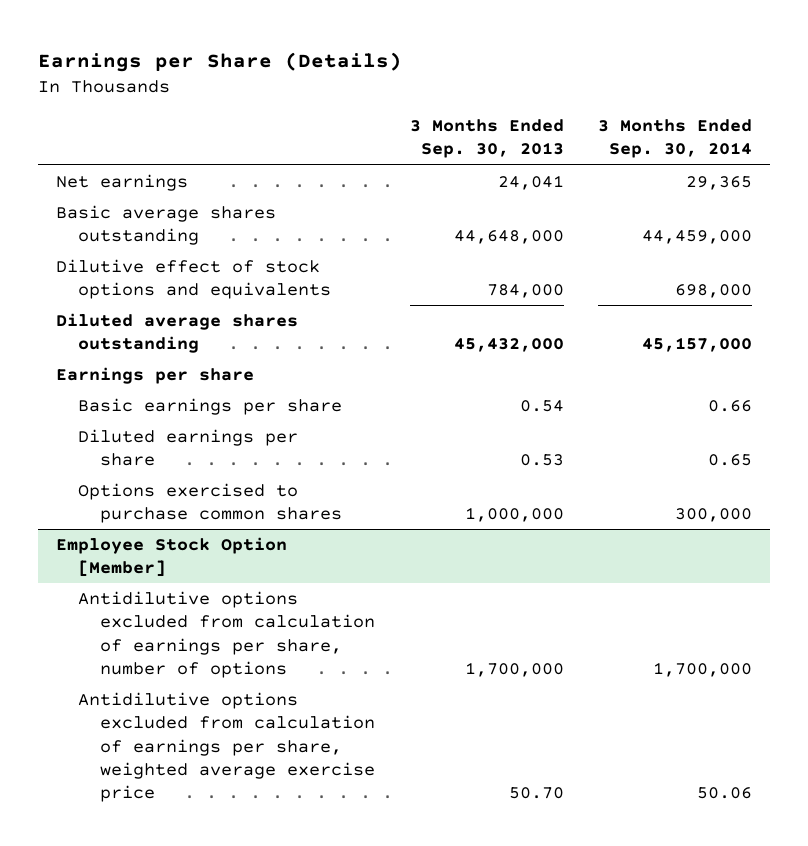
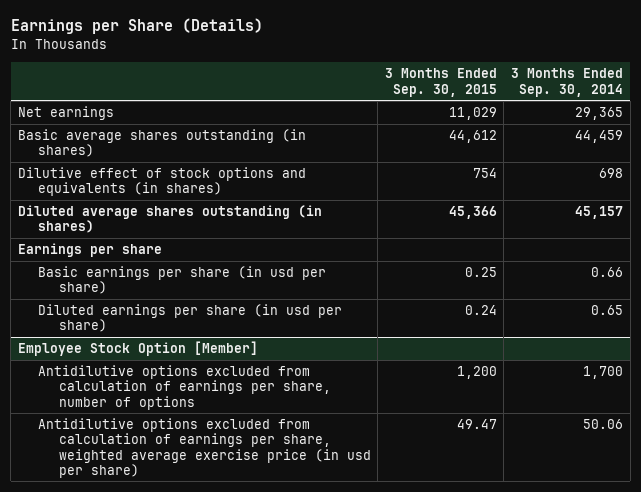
[409,119,564,159] 3 Months Ended Sep. 30, 2013 -> none
none -> [384,68,497,97] 3 Months Ended Sep. 30, 2015
[55,204,276,246] Basic average shares outstanding -> [17,129,306,158] Basic average shares outstanding (in shares)
[642,230,753,245] 44,459,000 -> [574,130,623,144] 44,459
[55,258,332,300] Dilutive effect of stock options and equivalents -> [17,167,306,197] Dilutive effect of stock options and equivalents (in shares)
[675,284,753,299] 698,000 -> [598,168,623,179] 698
[55,312,298,354] Diluted average shares outstanding -> [17,205,322,234] Diluted average shares outstanding (in shares)
[642,337,753,353] 45,157,000 -> [574,206,623,220] 45,157
[78,482,343,524] Options exercised to purchase common shares -> none
[78,397,343,415] Basic earnings per share -> [38,266,327,295] Basic earnings per share (in usd per share)
[78,428,299,467] Diluted earnings per share -> [38,304,343,333] Diluted earnings per share (in usd per share)
[653,661,753,677] 1,700,000 -> [582,366,623,380] 1,700
[78,691,376,803] Antidilutive options excluded from calculation of earnings per share, weighted average exercise price -> [38,418,371,478] Antidilutive options excluded from calculation of earnings per share, weighted average exercise price (in usd per share)

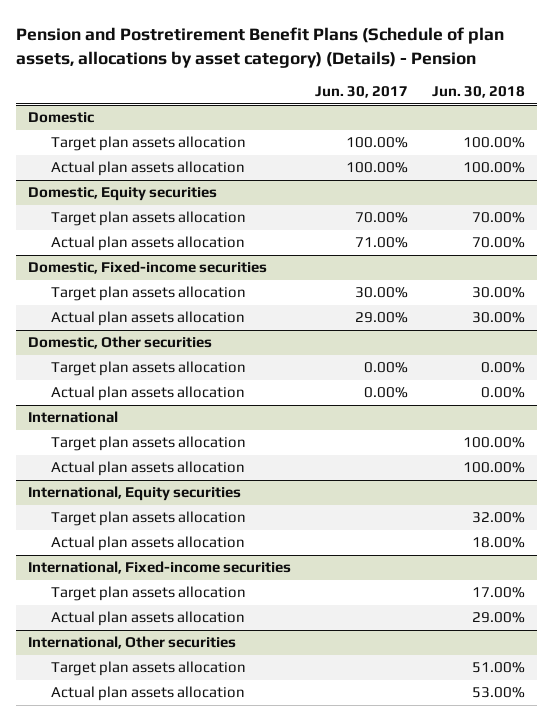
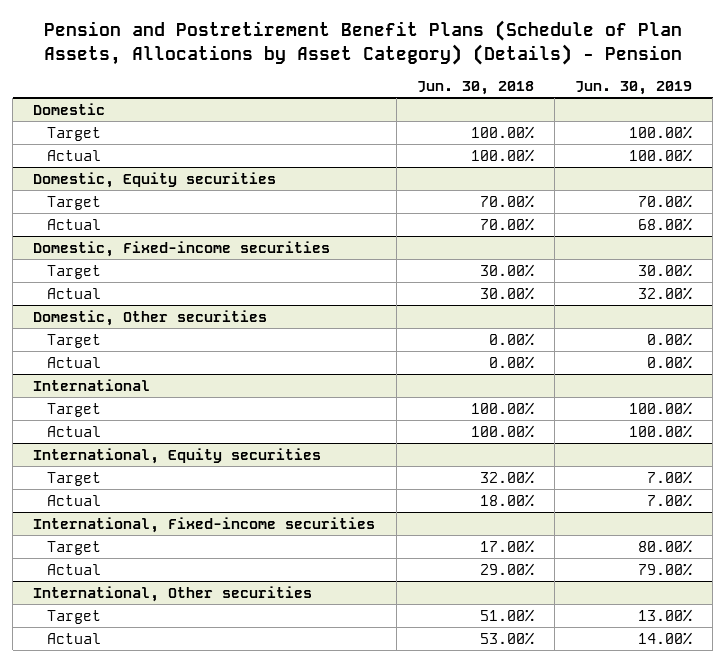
[16,27,505,68] Pension and Postretirement Benefit Plans (Schedule of plan assets, allocations by asset category) (Details) - Pension -> [43,20,682,65] Pension and Postretirement Benefit Plans (Schedule of Plan Assets, Allocations by Asset Category) (Details) - Pension
[315,86,409,99] Jun. 30, 2017 -> none
none -> [575,81,693,96] Jun. 30, 2019
[51,136,247,152] Target plan assets allocation -> [47,126,102,141] Target
[51,161,246,177] Actual plan assets allocation -> [47,149,102,161] Actual
[51,211,247,227] Target plan assets allocation -> [47,195,102,210] Target
[51,236,246,252] Actual plan assets allocation -> [47,218,102,230] Actual
[51,286,247,302] Target plan assets allocation -> [47,264,102,279] Target
[51,311,246,327] Actual plan assets allocation -> [47,287,102,299] Actual
[51,361,247,377] Target plan assets allocation -> [47,333,102,348] Target
[51,386,246,402] Actual plan assets allocation -> [47,356,102,368] Actual
[51,436,247,452] Target plan assets allocation -> [47,402,102,417] Target
[51,461,246,477] Actual plan assets allocation -> [47,425,102,437] Actual
[51,511,247,527] Target plan assets allocation -> [47,471,102,486] Target
[51,536,246,552] Actual plan assets allocation -> [47,494,102,506] Actual
[51,586,247,602] Target plan assets allocation -> [47,540,102,555] Target
[51,611,246,627] Actual plan assets allocation -> [47,563,102,575] Actual
[51,661,247,677] Target plan assets allocation -> [47,609,102,624] Target
[51,686,246,702] Actual plan assets allocation -> [47,632,102,644] Actual

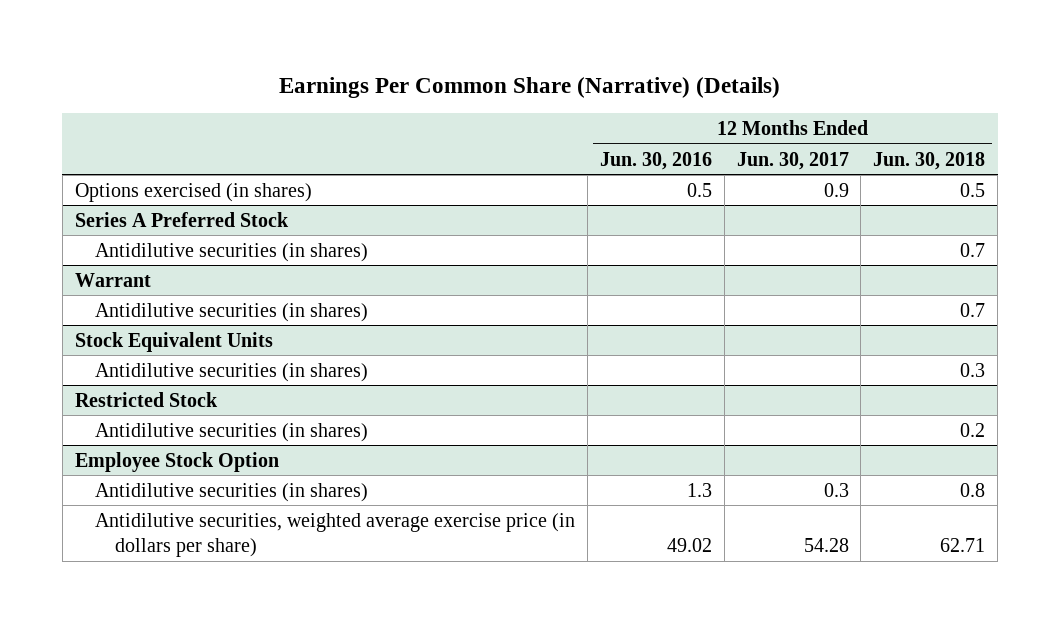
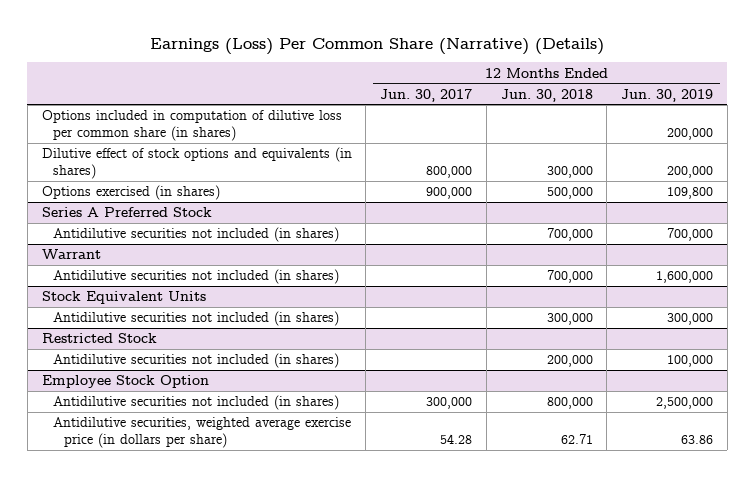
[279,77,781,99] Earnings Per Common Share (Narrative) (Details) -> [150,37,605,55] Earnings (Loss) Per Common Share (Narrative) (Details)
[599,151,712,170] Jun. 30, 2016 -> none
none -> [621,88,714,102] Jun. 30, 2019
none -> [41,110,342,141] Options included in computation of dilutive loss per common share (in shares)
none -> [41,147,352,179] Dilutive effect of stock options and equivalents (in shares)
[823,182,849,197] 0.9 -> [426,187,473,200] 900,000
[960,182,986,197] 0.5 -> [546,187,593,200] 500,000
[94,242,368,262] Antidilutive securities (in shares) -> [52,227,339,243] Antidilutive securities not included (in shares)
[960,242,986,257] 0.7 -> [546,228,593,242] 700,000
[94,302,368,322] Antidilutive securities (in shares) -> [52,269,339,285] Antidilutive securities not included (in shares)
[960,302,986,317] 0.7 -> [546,270,593,284] 700,000
[94,362,368,382] Antidilutive securities (in shares) -> [52,311,339,327] Antidilutive securities not included (in shares)
[960,362,986,377] 0.3 -> [546,313,593,326] 300,000
[94,422,368,442] Antidilutive securities (in shares) -> [52,353,339,369] Antidilutive securities not included (in shares)
[960,422,986,437] 0.2 -> [546,355,593,368] 200,000
[94,482,368,502] Antidilutive securities (in shares) -> [52,395,339,411] Antidilutive securities not included (in shares)
[823,482,849,497] 0.3 -> [426,397,473,410] 300,000
[960,482,986,497] 0.8 -> [546,397,593,410] 800,000

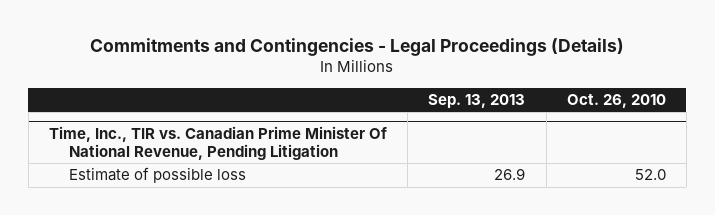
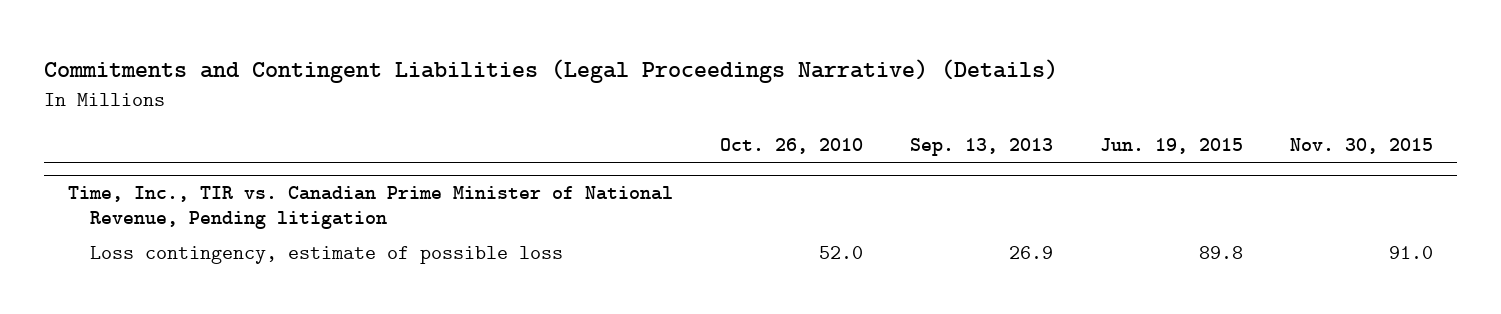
[90,37,625,56] Commitments and Contingencies - Legal Proceedings (Details) -> [44,59,1059,84] Commitments and Contingent Liabilities (Legal Proceedings Narrative) (Details)
none -> [1100,138,1244,155] Jun. 19, 2015
none -> [1290,138,1434,155] Nov. 30, 2015
[49,125,388,161] Time, Inc., TIR vs. Canadian Prime Minister Of National Revenue, Pending Litigation -> [68,186,674,229] Time, Inc., TIR vs. Canadian Prime Minister of National Revenue, Pending litigation
[68,167,246,184] Estimate of possible loss -> [90,246,564,265] Loss contingency, estimate of possible loss

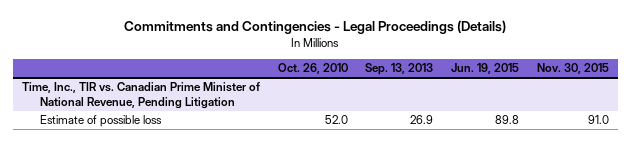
[44,59,1059,84] Commitments and Contingent Liabilities (Legal Proceedings Narrative) (Details) -> [124,20,507,35] Commitments and Contingencies - Legal Proceedings (Details)
[68,186,674,229] Time, Inc., TIR vs. Canadian Prime Minister of National Revenue, Pending litigation -> [21,82,260,109] Time, Inc., TIR vs. Canadian Prime Minister of National Revenue, Pending Litigation
[90,246,564,265] Loss contingency, estimate of possible loss -> [40,115,163,128] Estimate of possible loss

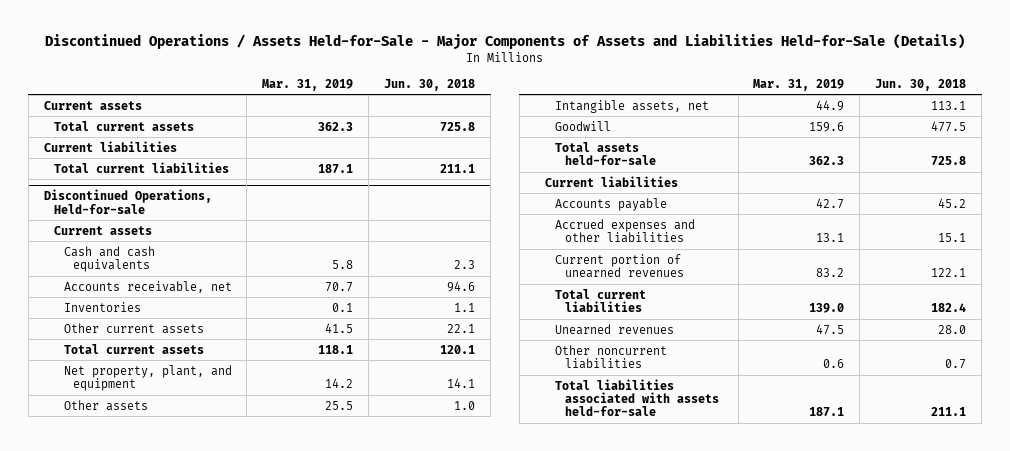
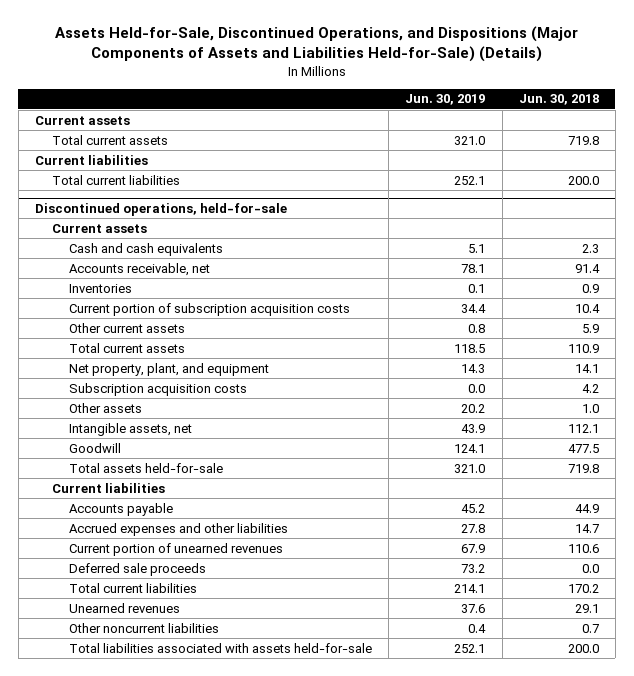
[44,34,965,51] Discontinued Operations / Assets Held-for-Sale - Major Components of Assets and Liabilities Held-for-Sale (Details) -> [54,26,578,63] Assets Held-for-Sale, Discontinued Operations, and Dispositions (Major Components of Assets and Liabilities Held-for-Sale) (Details)
[262,78,354,91] Mar. 31, 2019 -> none
none -> [405,94,486,106] Jun. 30, 2019
[440,121,476,131] 725.8 -> [567,135,599,145] 719.8
[440,163,476,173] 211.1 -> [567,175,599,185] 200.0
[43,189,212,214] Discontinued Operations, Held-for-sale -> [35,202,288,216] Discontinued operations, held-for-sale
[447,280,476,292] 94.6 -> [574,263,600,273] 91.4
[454,302,476,312] 1.1 -> [581,283,599,293] 0.9
none -> [69,302,351,316] Current portion of subscription acquisition costs
[447,323,476,333] 22.1 -> [581,323,599,333] 5.9
[440,344,476,354] 120.1 -> [567,343,599,353] 110.9
none -> [69,382,248,396] Subscription acquisition costs
[931,100,967,110] 113.1 -> [567,423,599,433] 112.1
[931,156,967,166] 725.8 -> [567,463,599,473] 719.8
[938,197,967,208] 45.2 -> [574,503,599,513] 44.9
[938,233,967,243] 15.1 -> [574,523,599,533] 14.7
[931,268,967,278] 122.1 -> [567,543,599,553] 110.6
none -> [69,562,207,576] Deferred sale proceeds
[931,303,967,313] 182.4 -> [567,583,599,593] 170.2
[938,324,967,334] 28.0 -> [574,603,599,613] 29.1
[931,407,967,417] 211.1 -> [567,643,599,653] 200.0

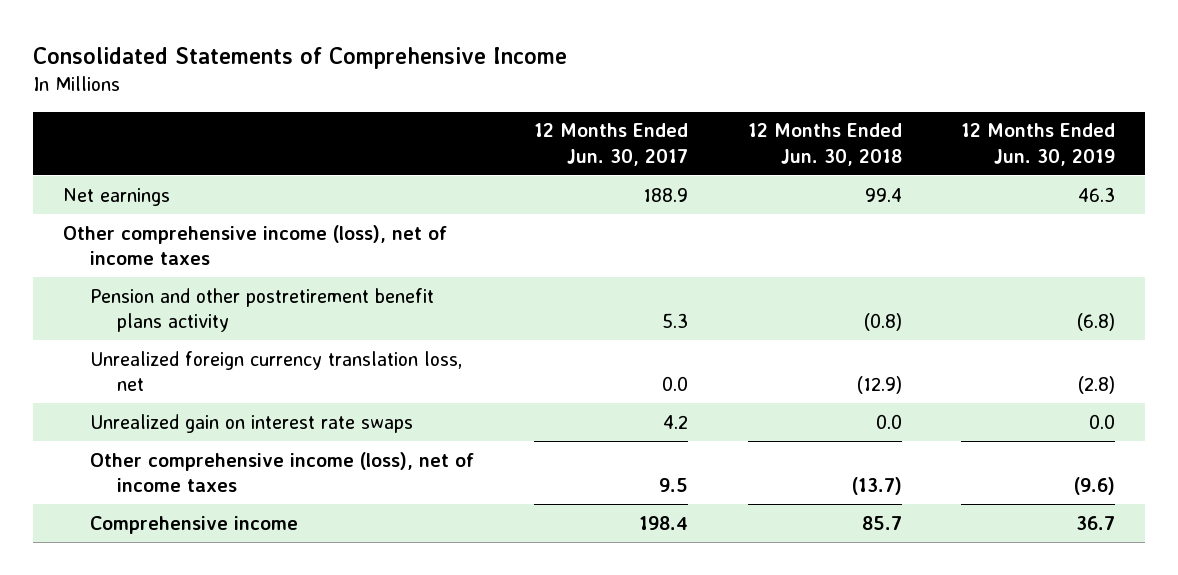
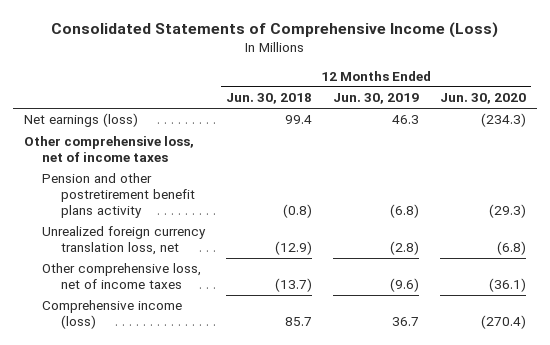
[33,47,568,70] Consolidated Statements of Comprehensive Income -> [50,22,498,39] Consolidated Statements of Comprehensive Income (Loss)
[533,123,688,166] 12 Months Ended Jun. 30, 2017 -> none
none -> [440,93,527,105] Jun. 30, 2020
[62,187,170,206] Net earnings -> [23,113,138,128] Net earnings (loss)
[62,224,447,266] Other comprehensive income (loss), net of income taxes -> [23,136,194,163] Other comprehensive loss, net of income taxes
[90,413,414,433] Unrealized gain on interest rate swaps -> none
[90,451,475,493] Other comprehensive income (loss), net of income taxes -> [42,263,202,290] Other comprehensive loss, net of income taxes
[90,515,299,534] Comprehensive income -> [42,300,183,330] Comprehensive income (loss)

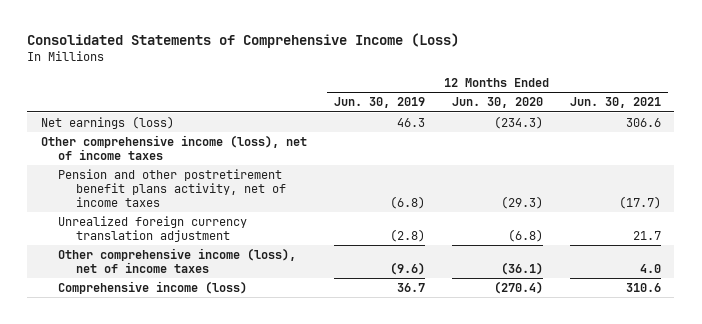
[226,93,313,105] Jun. 30, 2018 -> none
none -> [569,97,661,109] Jun. 30, 2021
[23,136,194,163] Other comprehensive loss, net of income taxes -> [40,134,307,160] Other comprehensive income (loss), net of income taxes
[42,173,195,219] Pension and other postretirement benefit plans activity -> [58,168,286,207] Pension and other postretirement benefit plans activity, net of income taxes
[42,226,207,256] Unrealized foreign currency translation loss, net -> [58,215,248,242] Unrealized foreign currency translation adjustment
[42,263,202,290] Other comprehensive loss, net of income taxes -> [58,247,297,273] Other comprehensive income (loss), net of income taxes

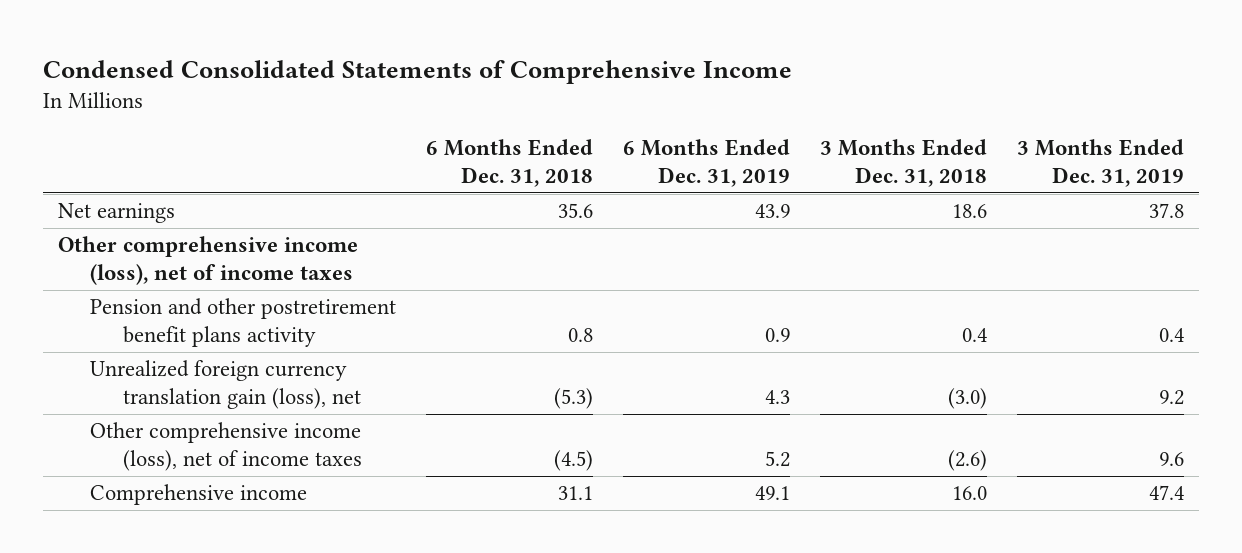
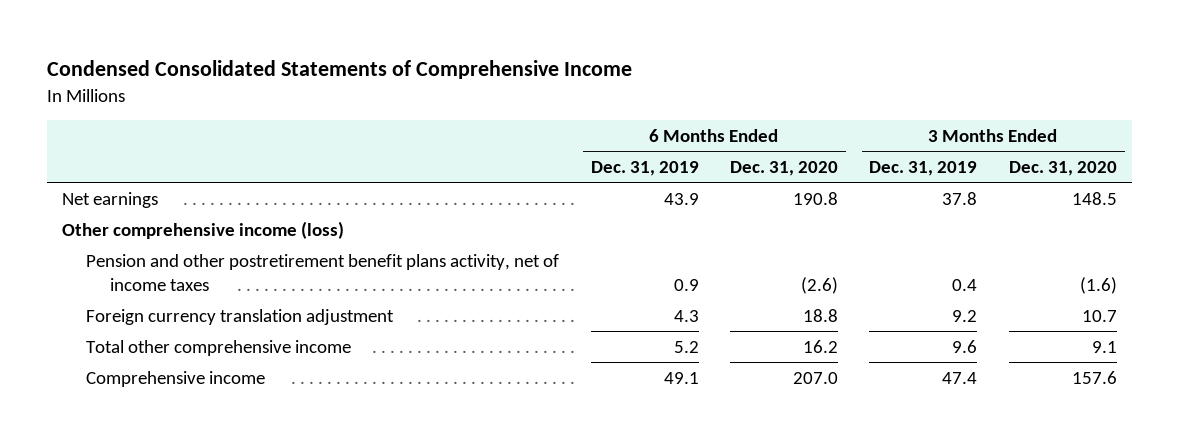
[426,139,594,187] 6 Months Ended Dec. 31, 2018 -> none
[820,139,988,187] 3 Months Ended Dec. 31, 2018 -> none
none -> [730,160,839,176] Dec. 31, 2020
none -> [1008,160,1117,176] Dec. 31, 2020
[57,236,358,286] Other comprehensive income (loss), net of income taxes -> [62,220,345,239] Other comprehensive income (loss)
[90,298,397,348] Pension and other postretirement benefit plans activity -> [86,253,560,291] Pension and other postretirement benefit plans activity, net of income taxes
[90,360,361,410] Unrealized foreign currency translation gain (loss), net -> [86,308,395,325] Foreign currency translation adjustment
[90,422,362,472] Other comprehensive income (loss), net of income taxes -> [86,339,352,356] Total other comprehensive income

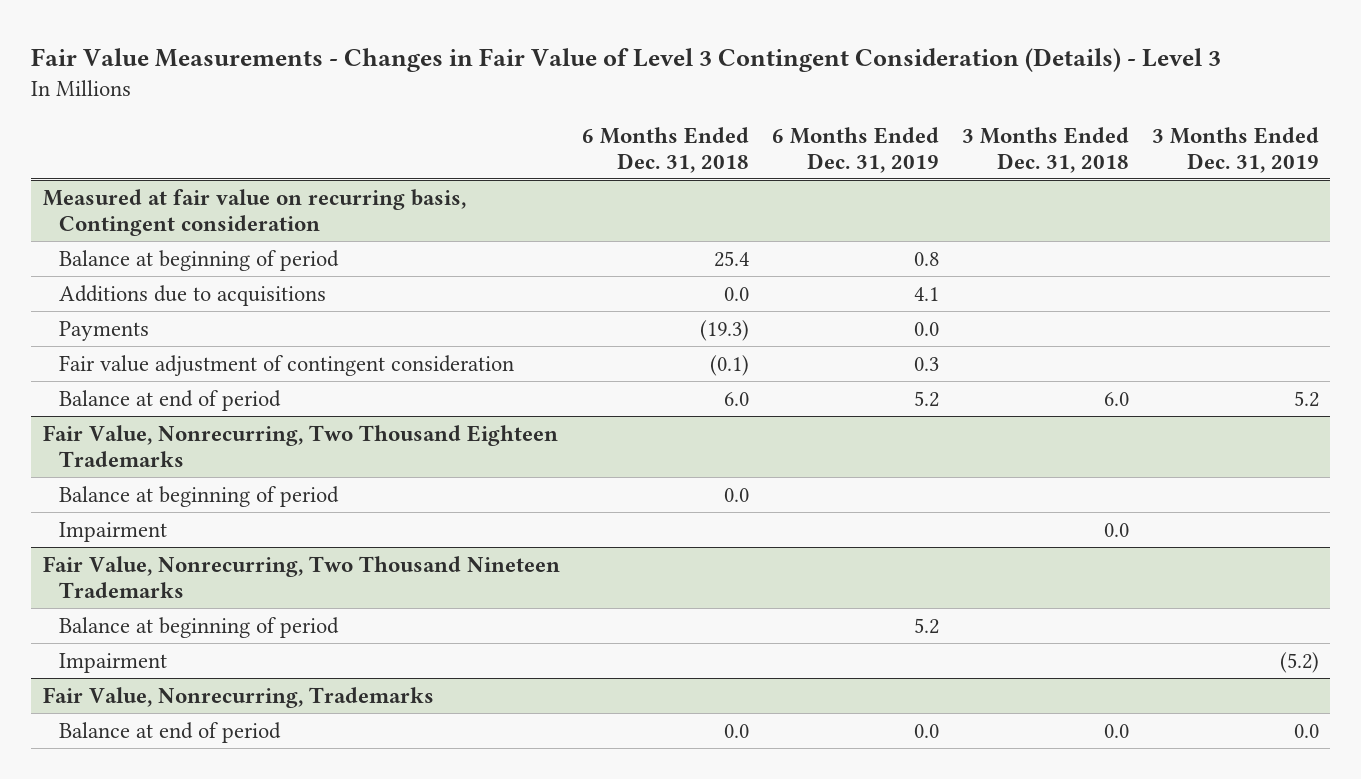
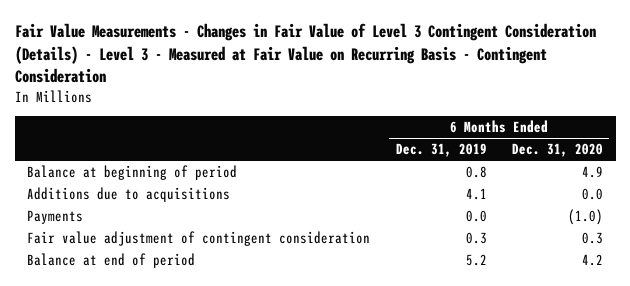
[31,47,1222,72] Fair Value Measurements - Changes in Fair Value of Level 3 Contingent Consideration (Details) - Level 3 -> [14,23,596,84] Fair Value Measurements - Changes in Fair Value of Level 3 Contingent Consideration (Details) - Level 3 - Measured at Fair Value on Recurring Basis - Contingent Consideration
[582,126,750,173] 6 Months Ended Dec. 31, 2018 -> none
[961,126,1129,173] 3 Months Ended Dec. 31, 2018 -> none
[1151,126,1319,173] 3 Months Ended Dec. 31, 2019 -> none
none -> [511,143,603,158] Dec. 31, 2020
[42,188,466,236] Measured at fair value on recurring basis, Contingent consideration -> none
[42,424,558,467] Fair Value, Nonrecurring, Two Thousand Eighteen Trademarks -> none
[58,485,339,507] Balance at beginning of period -> none
[58,521,167,542] Impairment -> none
[42,555,560,598] Fair Value, Nonrecurring, Two Thousand Nineteen Trademarks -> none
[58,616,339,638] Balance at beginning of period -> none
[58,652,167,673] Impairment -> none
[42,686,434,708] Fair Value, Nonrecurring, Trademarks -> none
[58,721,281,743] Balance at end of period -> none

